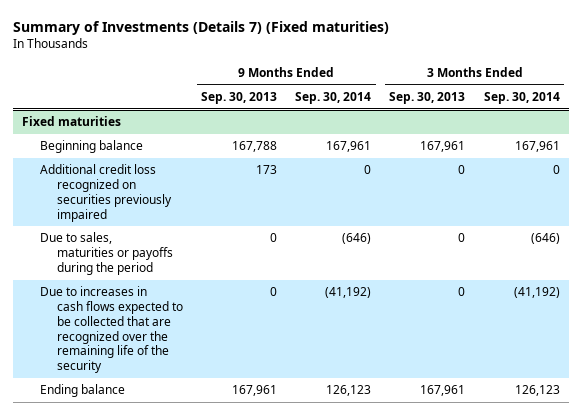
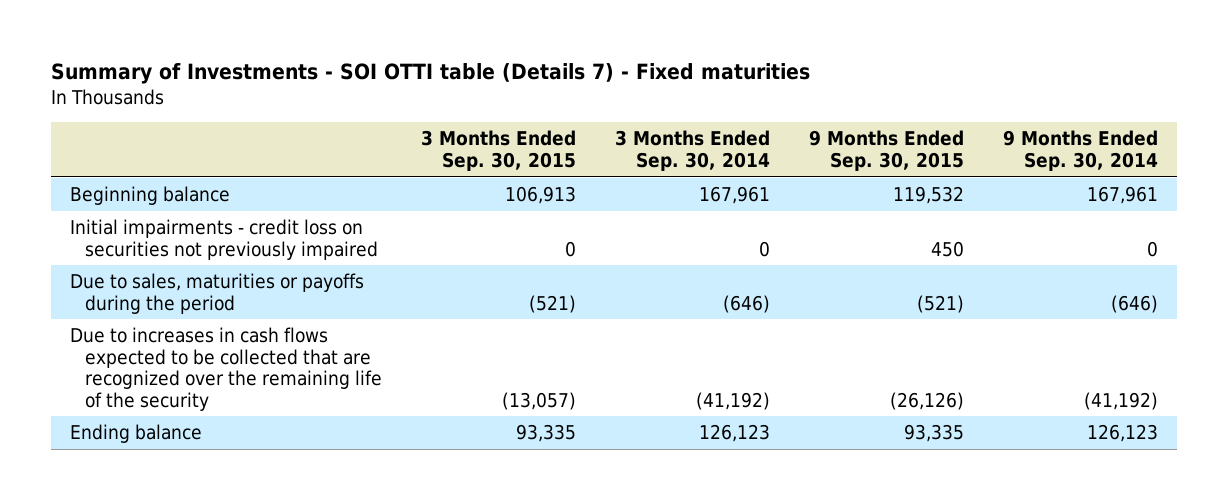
[13,21,390,36] Summary of Investments (Details 7) (Fixed maturities) -> [50,63,810,85] Summary of Investments - SOI OTTI table (Details 7) - Fixed maturities
[201,92,278,105] Sep. 30, 2013 -> none
[389,92,466,105] Sep. 30, 2013 -> none
none -> [421,130,577,171] 3 Months Ended Sep. 30, 2015
none -> [808,130,964,171] 9 Months Ended Sep. 30, 2015
[22,116,122,127] Fixed maturities -> none
[39,164,173,222] Additional credit loss recognized on securities previously impaired -> [70,219,379,260] Initial impairments - credit loss on securities not previously impaired

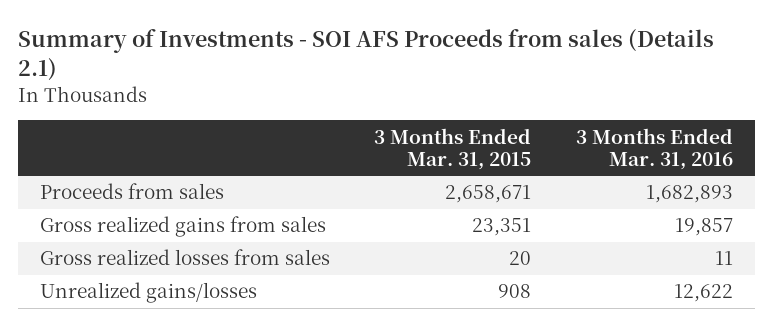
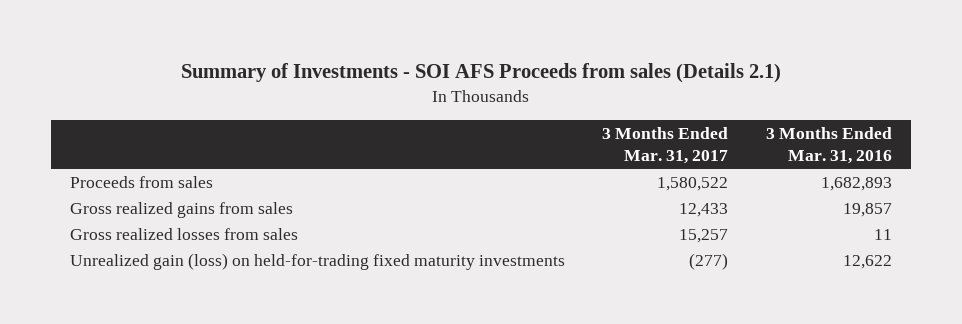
[374,127,532,170] 3 Months Ended Mar. 31, 2015 -> none
none -> [602,127,729,165] 3 Months Ended Mar. 31, 2017
[40,282,258,304] Unrealized gains/losses -> [69,252,565,270] Unrealized gain (loss) on held-for-trading fixed maturity investments

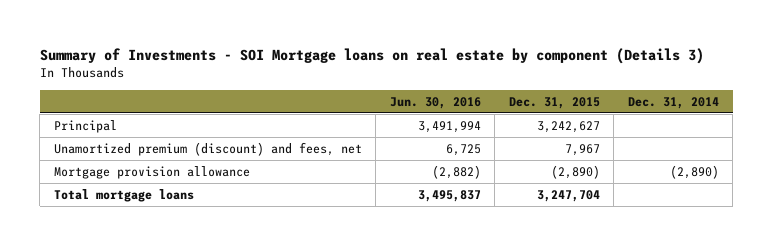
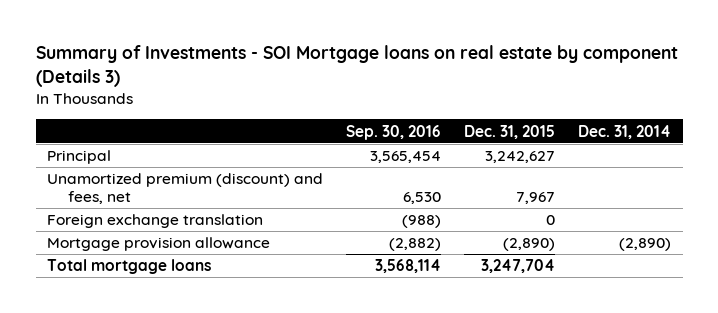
[389,96,481,109] Jun. 30, 2016 -> none
none -> [346,124,442,140] Sep. 30, 2016
none -> [47,214,264,229] Foreign exchange translation

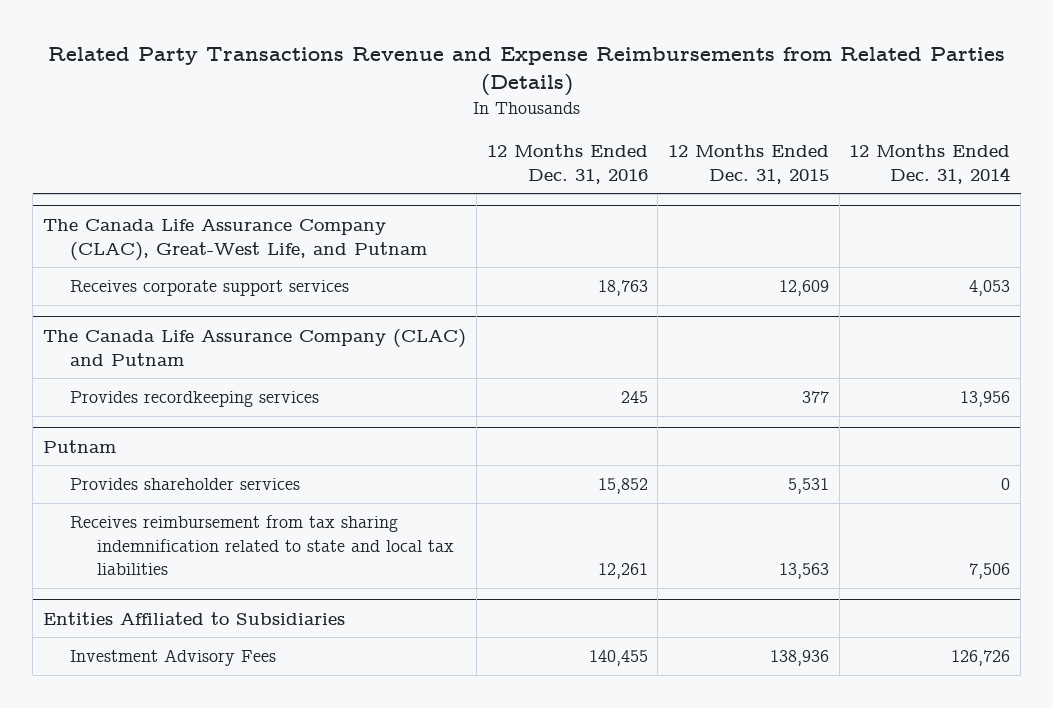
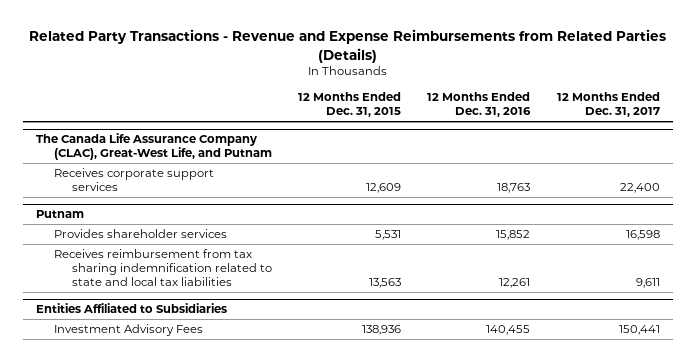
[47,47,1005,97] Related Party Transactions Revenue and Expense Reimbursements from Related Parties (Details) -> [28,29,666,63] Related Party Transactions - Revenue and Expense Reimbursements from Related Parties (Details)
[849,144,1011,184] 12 Months Ended Dec. 31, 2014 -> none
none -> [556,92,660,118] 12 Months Ended Dec. 31, 2017
[43,328,467,366] The Canada Life Assurance Company (CLAC) and Putnam -> none
[70,391,320,408] Provides recordkeeping services -> none

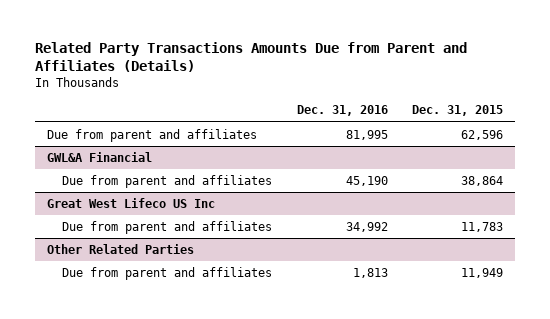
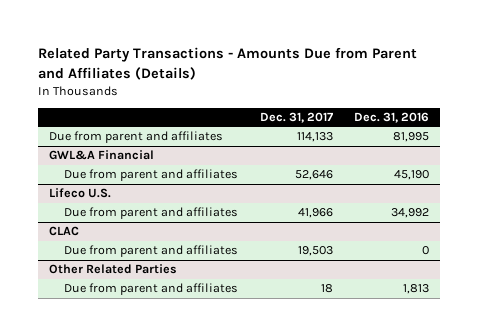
[34,41,467,72] Related Party Transactions Amounts Due from Parent and Affiliates (Details) -> [38,47,418,80] Related Party Transactions - Amounts Due from Parent and Affiliates (Details)
[412,105,504,117] Dec. 31, 2015 -> none
none -> [259,112,333,124] Dec. 31, 2017
[46,197,215,208] Great West Lifeco US Inc -> [49,188,112,199] Lifeco U.S.
none -> [49,226,80,237] CLAC
none -> [64,245,239,258] Due from parent and affiliates

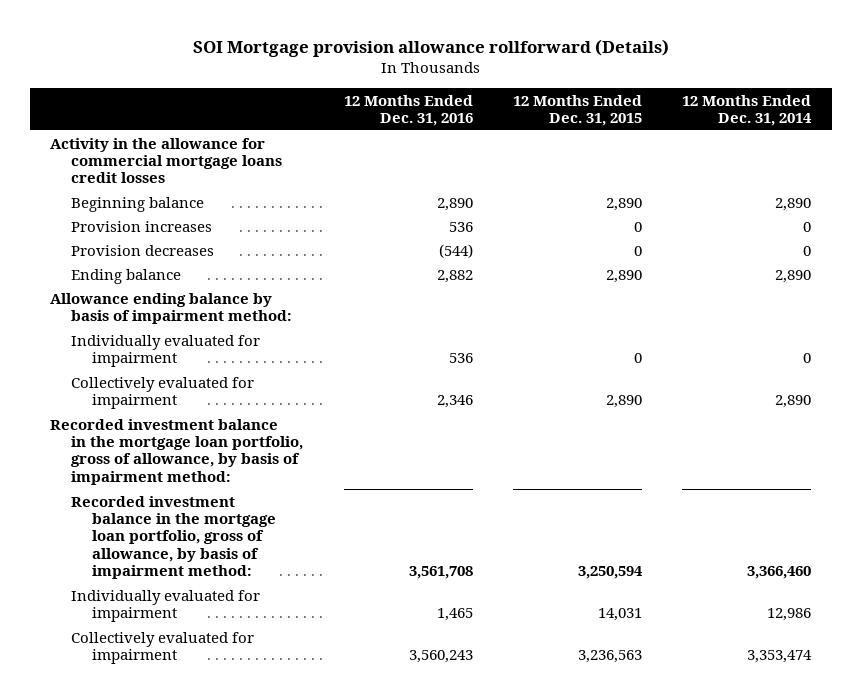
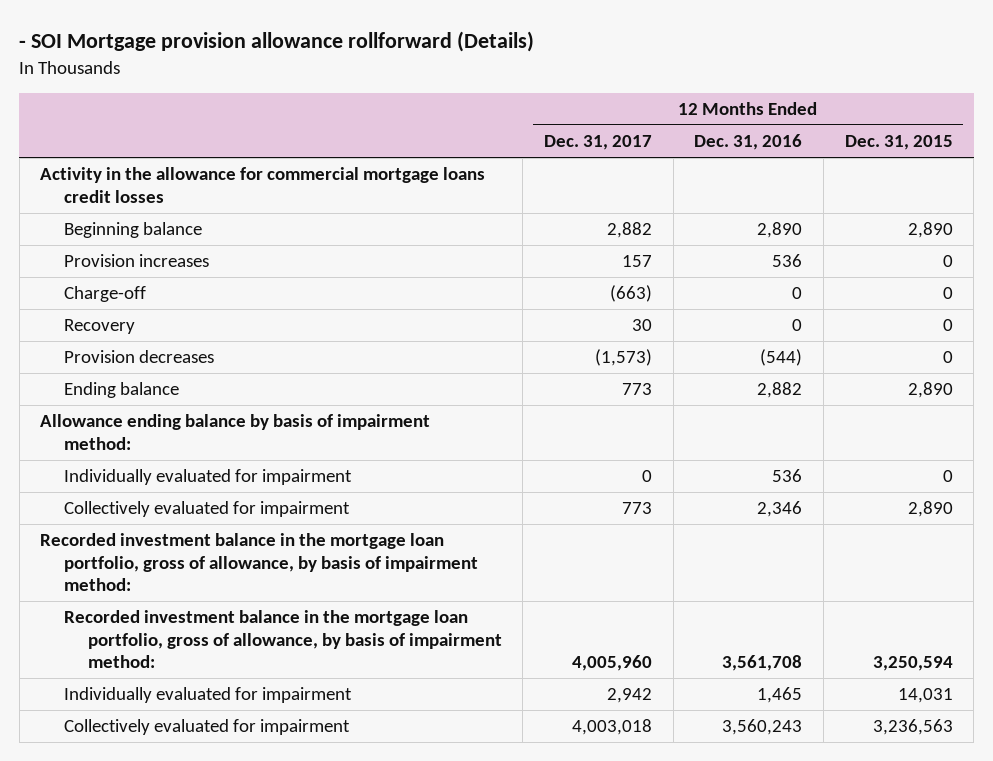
[192,38,669,57] SOI Mortgage provision allowance rollforward (Details) -> [19,31,535,53] - SOI Mortgage provision allowance rollforward (Details)
[682,94,813,126] 12 Months Ended Dec. 31, 2014 -> none
none -> [544,135,653,151] Dec. 31, 2017
none -> [64,286,147,303] Charge-off
none -> [64,319,136,335] Recovery

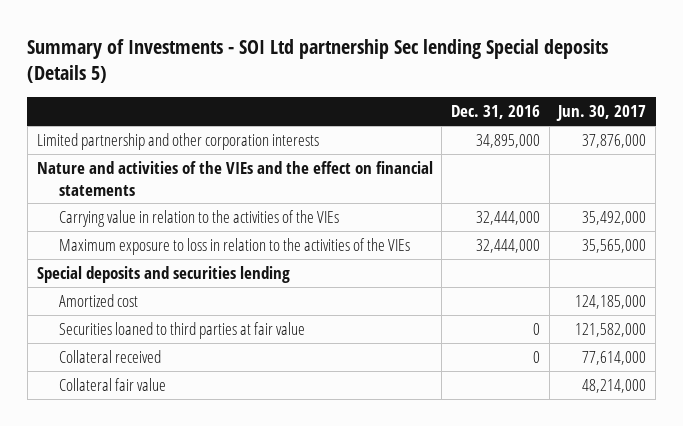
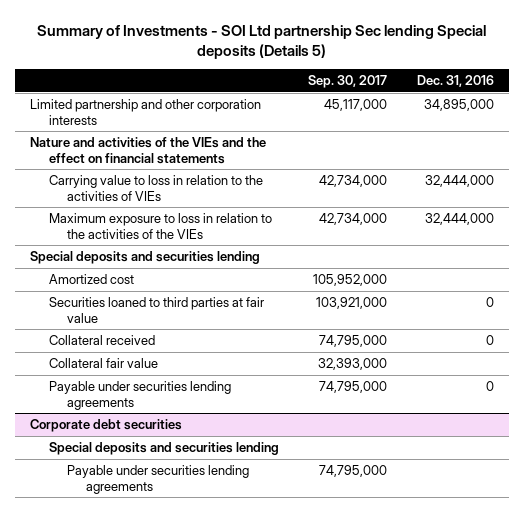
[556,105,647,122] Jun. 30, 2017 -> none
none -> [308,74,388,88] Sep. 30, 2017
[58,209,339,227] Carrying value in relation to the activities of the VIEs -> [48,175,263,201] Carrying value to loss in relation to the activities of VIEs
none -> [48,381,231,410] Payable under securities lending agreements
none -> [30,419,183,433] Corporate debt securities
none -> [48,442,279,456] Special deposits and securities lending
none -> [67,465,250,494] Payable under securities lending agreements

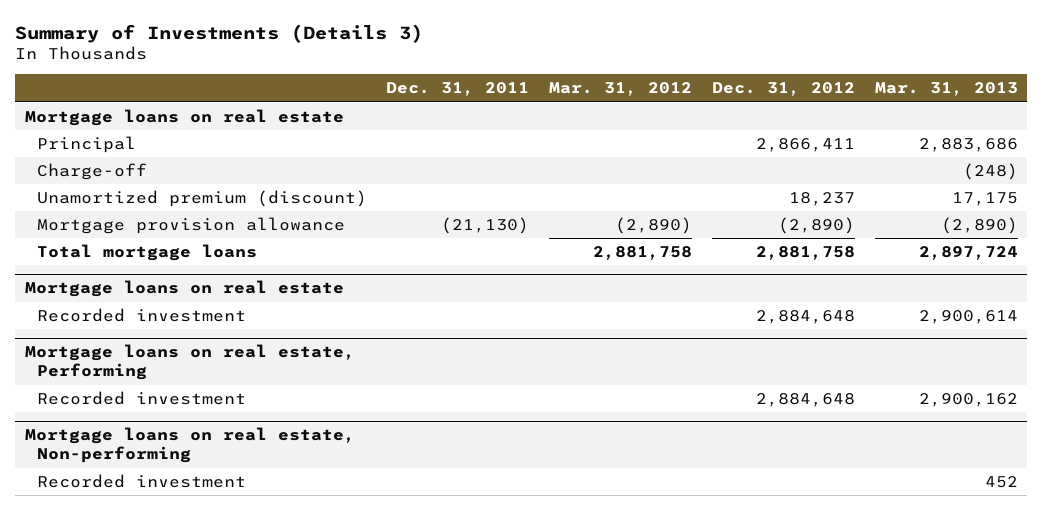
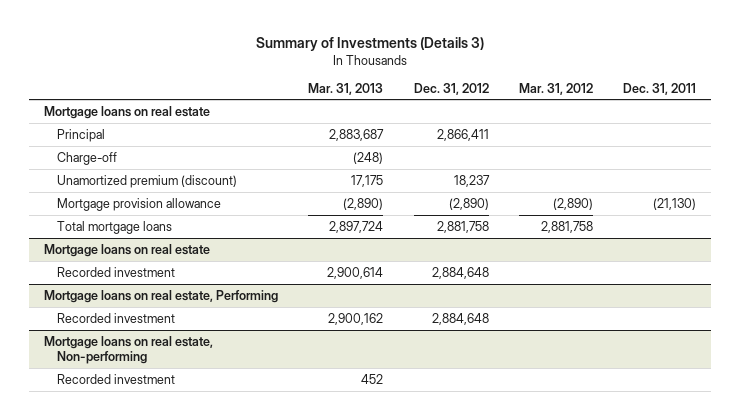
[918,138,1018,153] 2,883,686 -> [329,128,385,141] 2,883,687

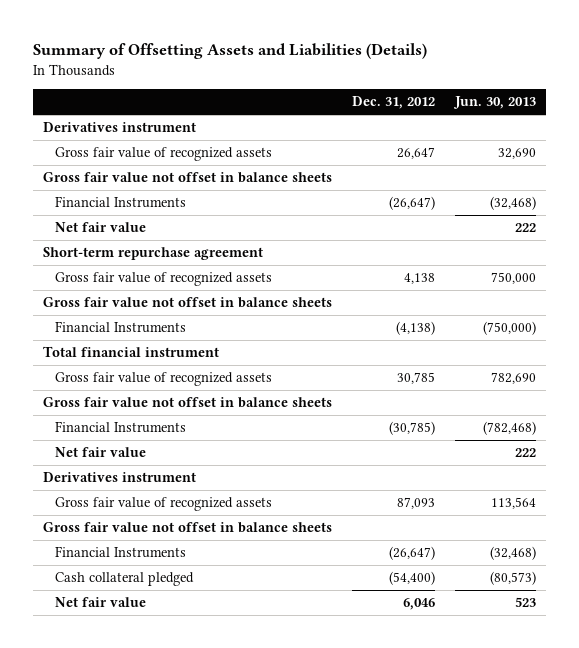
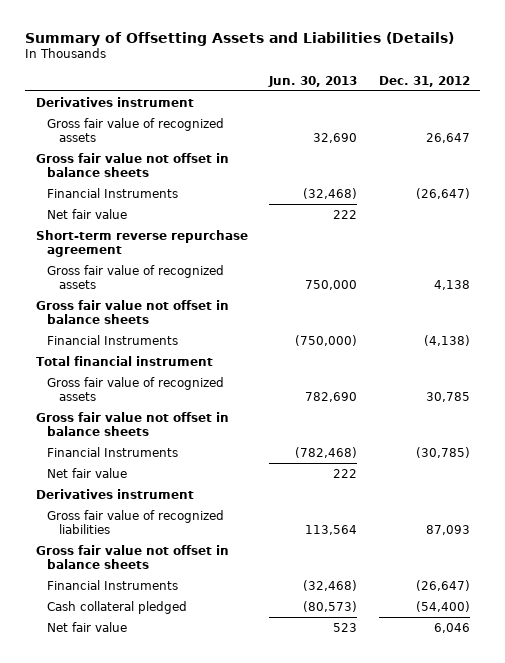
[42,247,263,261] Short-term repurchase agreement -> [35,229,248,258] Short-term reverse repurchase agreement
[55,497,273,512] Gross fair value of recognized assets -> [47,509,225,535] Gross fair value of recognized liabilities

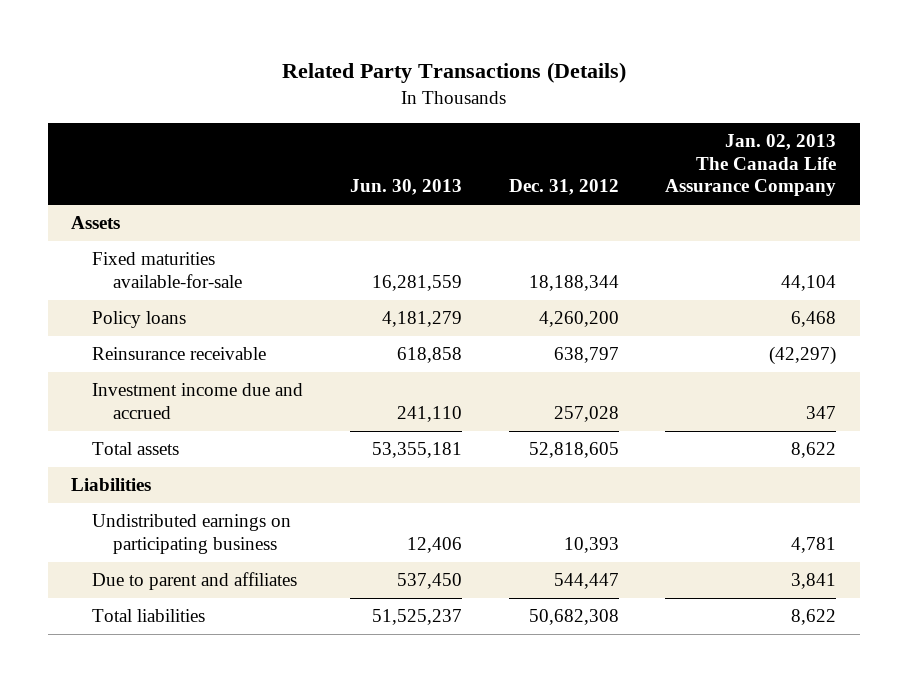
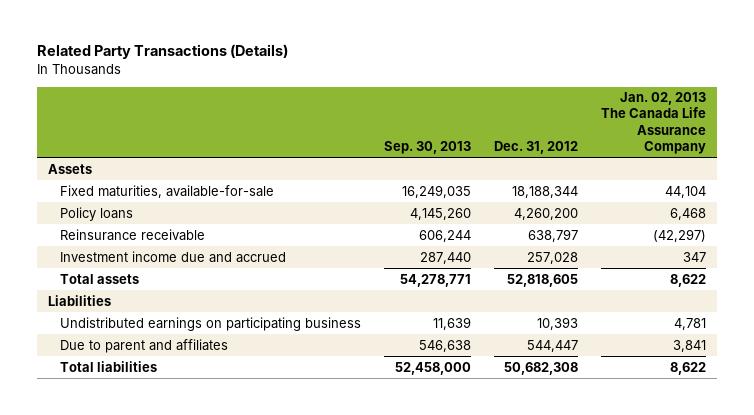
[349,179,462,196] Jun. 30, 2013 -> none
none -> [384,141,472,155] Sep. 30, 2013
[92,252,243,288] Fixed maturities available-for-sale -> [60,184,275,198] Fixed maturities, available-for-sale

